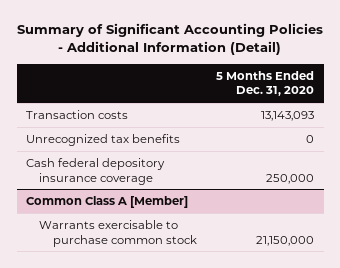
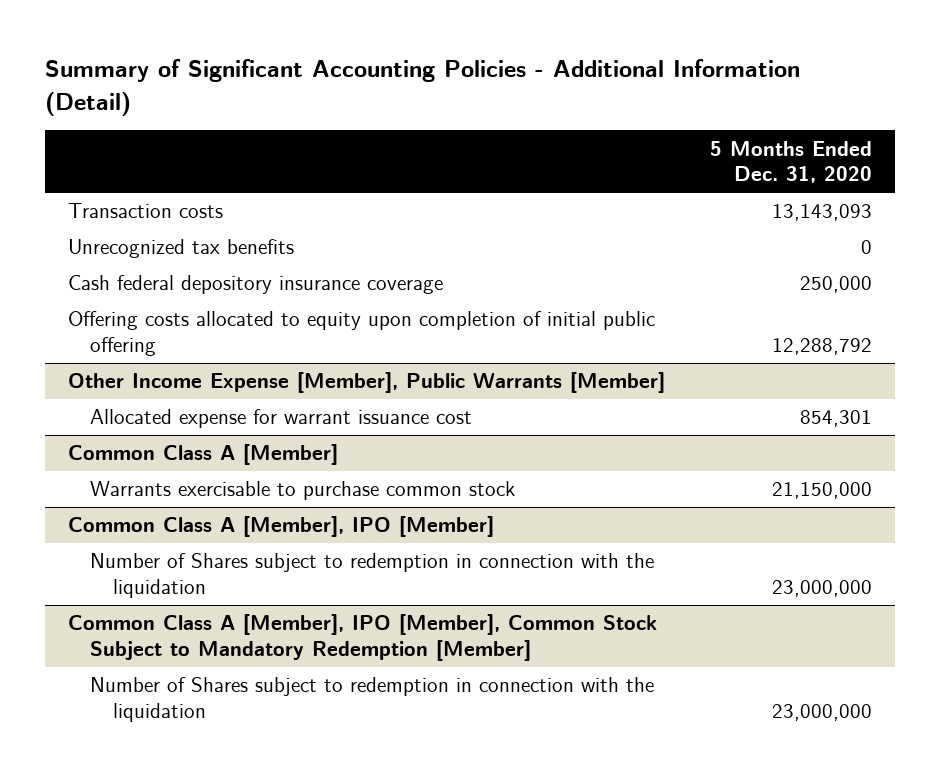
none -> [67,311,655,356] Offering costs allocated to equity upon completion of initial public offering
none -> [67,372,665,394] Other Income Expense [Member], Public Warrants [Member]
none -> [90,409,473,429] Allocated expense for warrant issuance cost
none -> [67,516,494,538] Common Class A [Member], IPO [Member]
none -> [90,553,655,598] Number of Shares subject to redemption in connection with the liquidation
none -> [67,614,657,661] Common Class A [Member], IPO [Member], Common Stock Subject to Mandatory Redemption [Member]
none -> [90,677,655,722] Number of Shares subject to redemption in connection with the liquidation

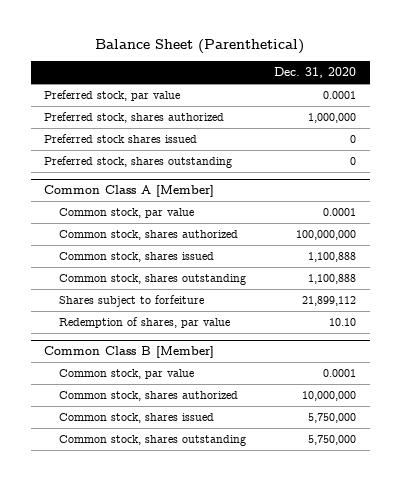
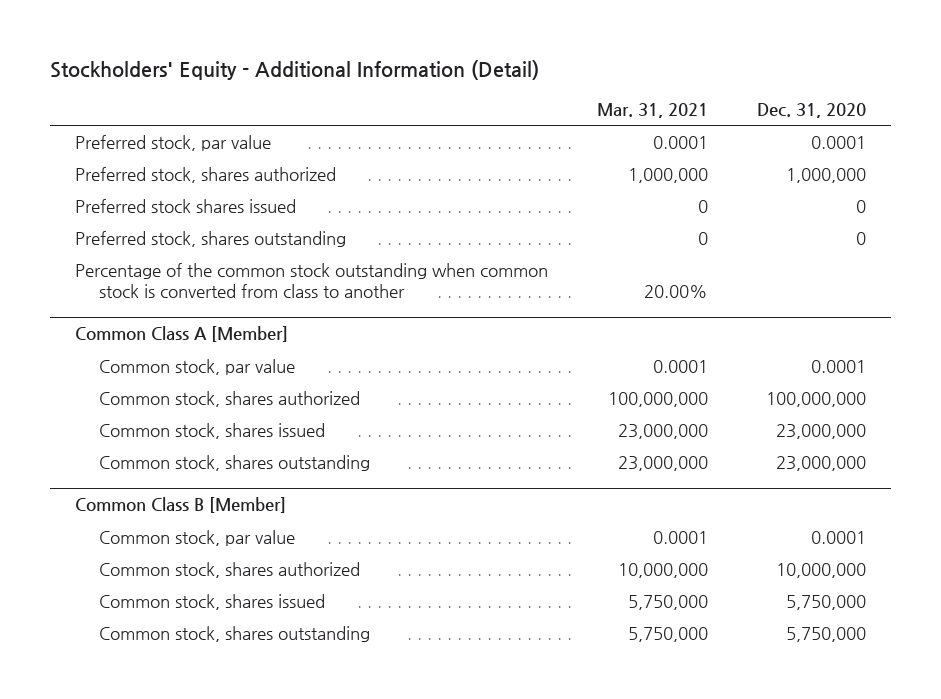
[95,39,305,55] Balance Sheet (Parenthetical) -> [50,60,540,81] Stockholders' Equity - Additional Information (Detail)
none -> [597,103,709,119] Mar. 31, 2021
none -> [74,262,548,298] Percentage of the common stock outstanding when common stock is converted from class to another
[59,295,205,308] Shares subject to forfeiture -> none
[59,317,231,329] Redemption of shares, par value -> none
[308,252,357,263] 1,100,888 -> [776,423,867,439] 23,000,000
[308,274,357,285] 1,100,888 -> [776,455,867,471] 23,000,000

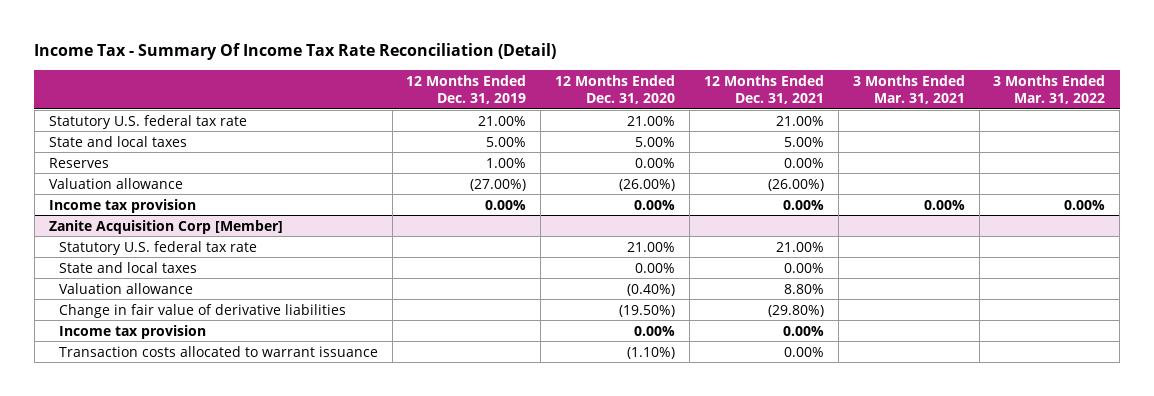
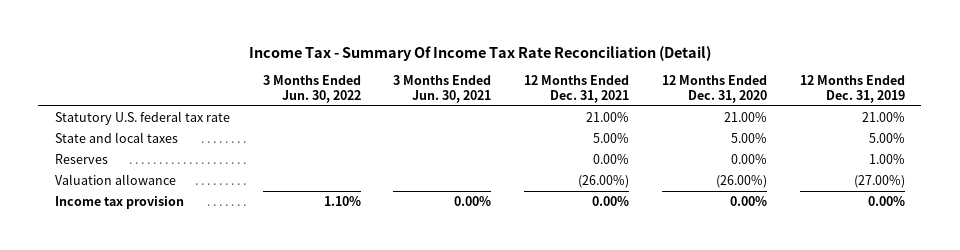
[852,74,965,105] 3 Months Ended Mar. 31, 2021 -> none
[993,74,1106,105] 3 Months Ended Mar. 31, 2022 -> none
none -> [262,75,361,103] 3 Months Ended Jun. 30, 2022
none -> [393,75,492,103] 3 Months Ended Jun. 30, 2021
[48,219,283,234] Zanite Acquisition Corp [Member] -> none
[58,240,257,255] Statutory U.S. federal tax rate -> none
[58,261,197,273] State and local taxes -> none
[58,282,193,294] Valuation allowance -> none
[58,303,346,318] Change in fair value of derivative liabilities -> none
[58,324,206,339] Income tax provision -> none
[58,345,378,357] Transaction costs allocated to warrant issuance -> none

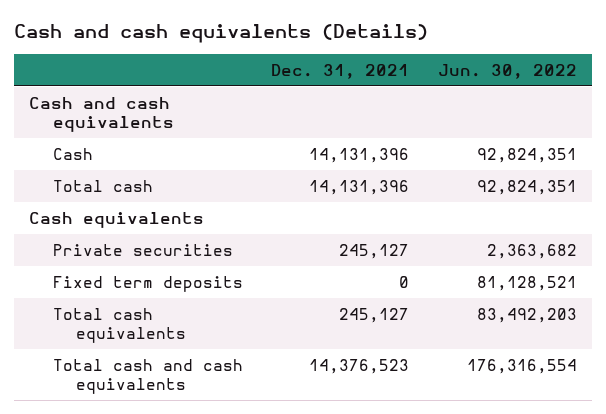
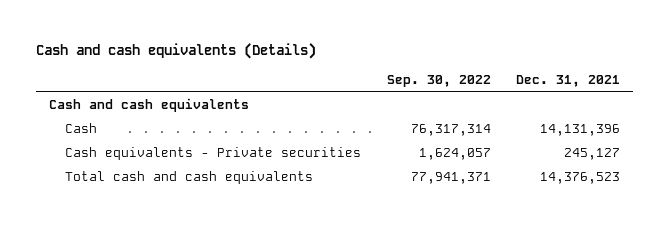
[438,63,578,79] Jun. 30, 2022 -> none
none -> [386,74,491,87] Sep. 30, 2022
[52,179,153,192] Total cash -> none
[28,211,204,228] Cash equivalents -> none
[52,275,243,292] Fixed term deposits -> none
[52,307,187,344] Total cash equivalents -> none
[52,243,233,256] Private securities -> [65,147,362,161] Cash equivalents - Private securities

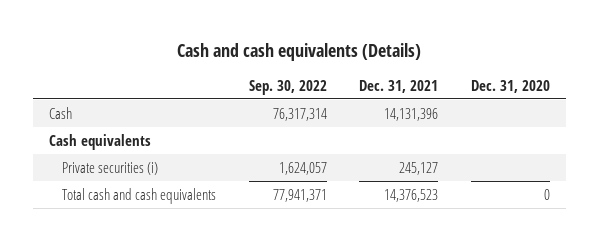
none -> [470,79,550,93] Dec. 31, 2020
[48,98,249,113] Cash and cash equivalents -> none
none -> [49,133,152,150] Cash equivalents
[65,147,362,161] Cash equivalents - Private securities -> [62,161,159,175] Private securities (i)

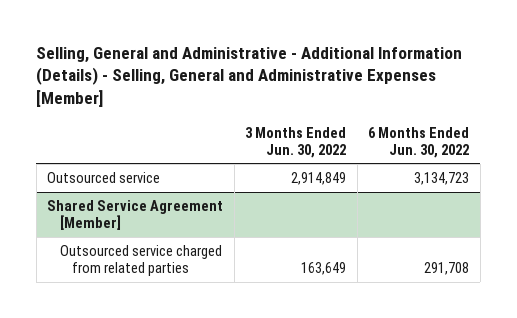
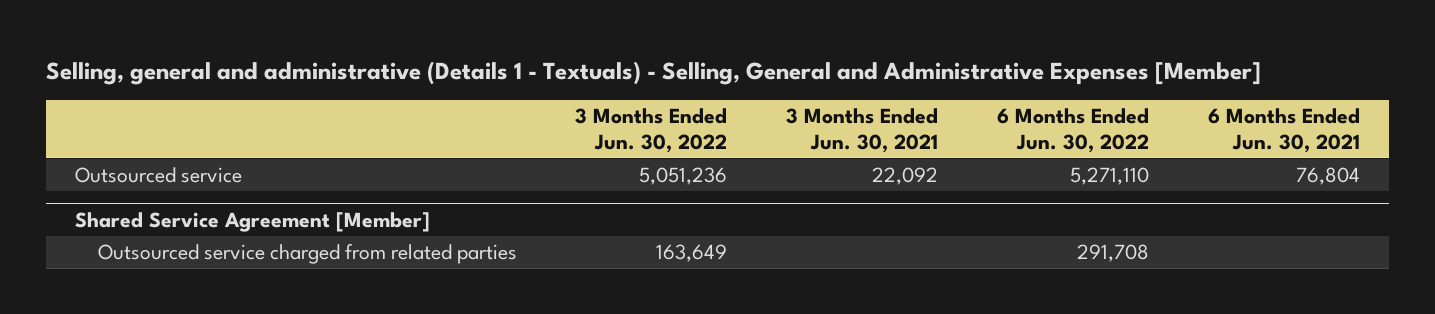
[36,46,463,108] Selling, General and Administrative - Additional Information (Details) - Selling, General and Administrative Expenses [Member] -> [45,61,1261,86] Selling, general and administrative (Details 1 - Textuals) - Selling, General and Administrative Expenses [Member]
none -> [786,108,939,153] 3 Months Ended Jun. 30, 2021
none -> [1207,108,1360,153] 6 Months Ended Jun. 30, 2021
[291,172,347,186] 2,914,849 -> [639,167,728,186] 5,051,236
[414,172,470,186] 3,134,723 -> [1069,167,1149,186] 5,271,110

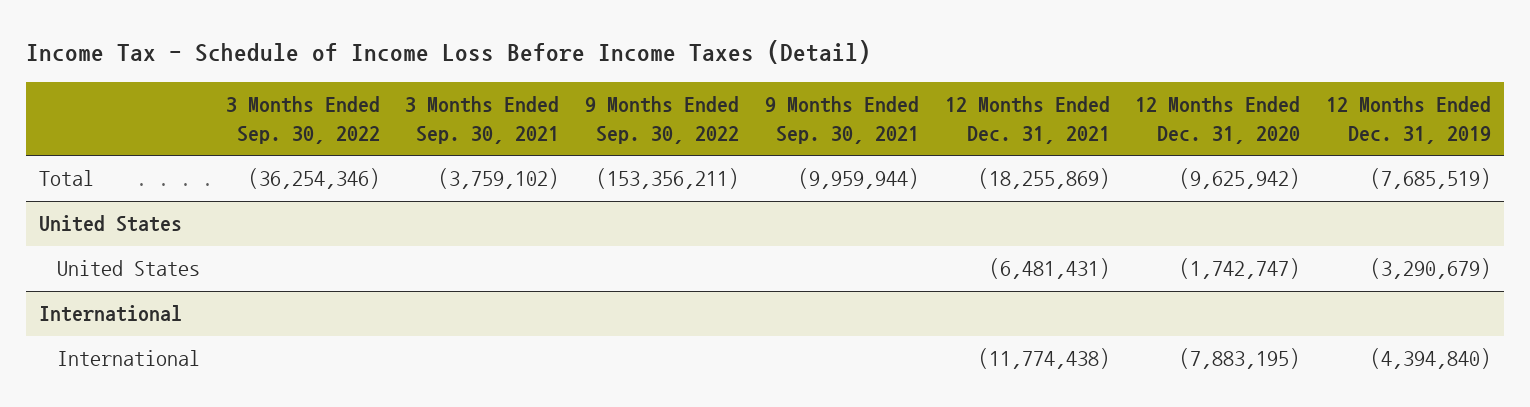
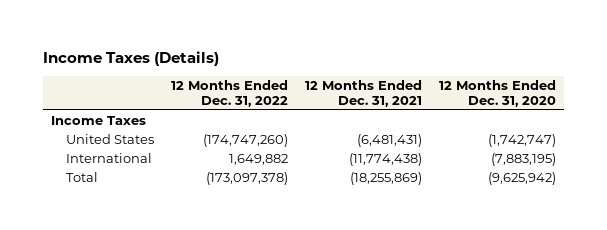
[26,40,872,65] Income Tax - Schedule of Income Loss Before Income Taxes (Detail) -> [42,50,219,66] Income Taxes (Details)
[225,96,380,144] 3 Months Ended Sep. 30, 2022 -> none
[405,96,560,144] 3 Months Ended Sep. 30, 2021 -> none
[585,96,740,144] 9 Months Ended Sep. 30, 2022 -> none
[764,96,919,144] 9 Months Ended Sep. 30, 2021 -> none
[1326,96,1492,144] 12 Months Ended Dec. 31, 2019 -> none
none -> [170,79,288,107] 12 Months Ended Dec. 31, 2022
[39,215,183,233] United States -> none
none -> [51,116,147,126] Income Taxes
[39,305,183,323] International -> none
[39,170,95,187] Total -> [65,172,98,183] Total

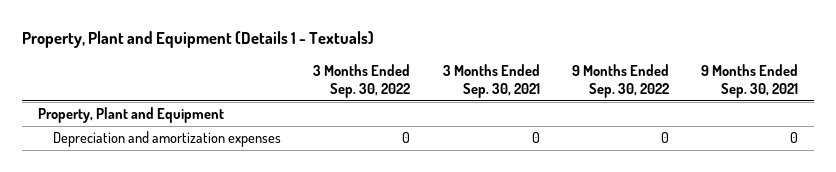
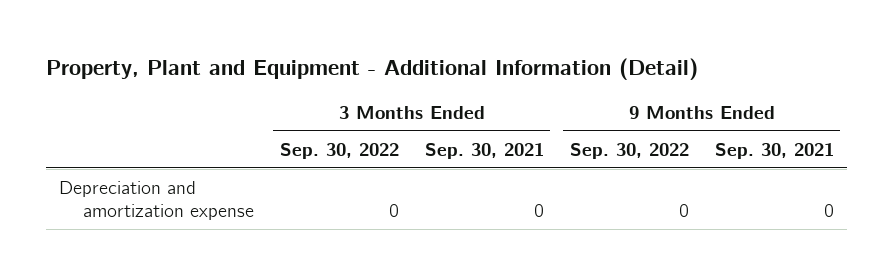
[21,31,374,49] Property, Plant and Equipment (Details 1 - Textuals) -> [45,57,698,80] Property, Plant and Equipment - Additional Information (Detail)
[37,107,224,124] Property, Plant and Equipment -> none
[53,131,282,148] Depreciation and amortization expenses -> [58,181,254,220] Depreciation and amortization expense

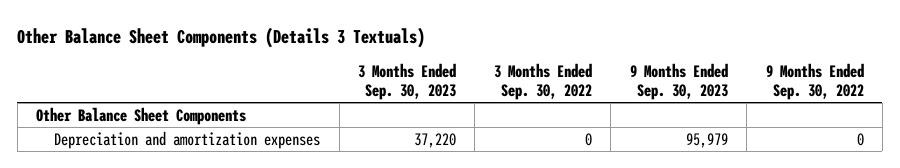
[45,57,698,80] Property, Plant and Equipment - Additional Information (Detail) -> [17,26,426,48] Other Balance Sheet Components (Details 3 Textuals)
[424,142,544,159] Sep. 30, 2021 -> none
[714,142,834,159] Sep. 30, 2021 -> none
none -> [358,62,457,101] 3 Months Ended Sep. 30, 2023
none -> [629,62,728,101] 9 Months Ended Sep. 30, 2023
none -> [36,106,247,125] Other Balance Sheet Components
[58,181,254,220] Depreciation and amortization expense -> [54,130,321,149] Depreciation and amortization expenses

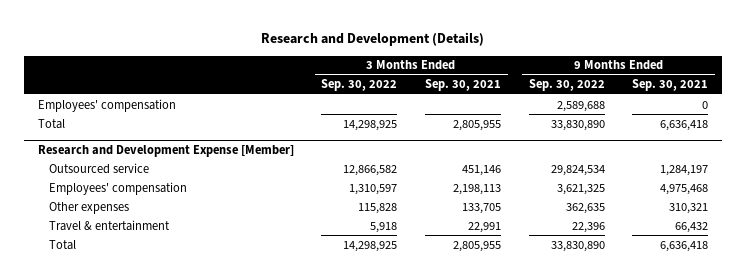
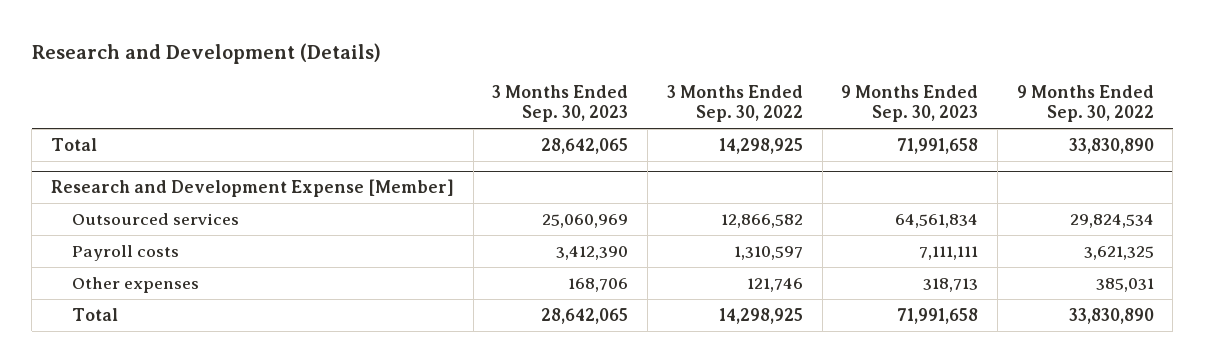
[425,79,502,92] Sep. 30, 2021 -> none
[632,79,709,92] Sep. 30, 2021 -> none
none -> [492,84,629,123] 3 Months Ended Sep. 30, 2023
none -> [841,84,979,123] 9 Months Ended Sep. 30, 2023
[37,98,176,112] Employees' compensation -> none
[48,219,170,231] Travel & entertainment -> none
[48,162,149,174] Outsourced service -> [72,212,240,225] Outsourced services
[48,181,187,195] Employees' compensation -> [72,244,180,261] Payroll costs
[358,202,398,214] 115,828 -> [746,277,803,292] 121,746
[565,202,605,214] 362,635 -> [1095,277,1154,292] 385,031

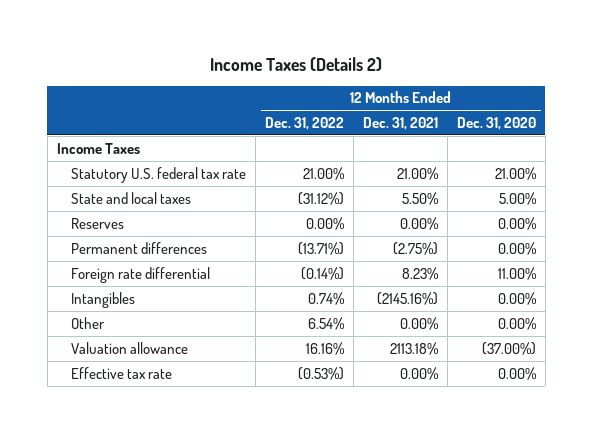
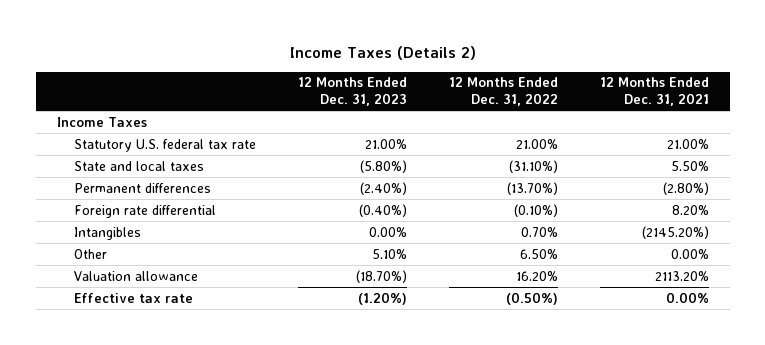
[457,116,537,130] Dec. 31, 2020 -> none
none -> [298,77,408,106] 12 Months Ended Dec. 31, 2023
[71,217,125,229] Reserves -> none
[298,191,345,205] (31.12%) -> [508,159,558,173] (31.10%)
[298,241,345,255] (13.71%) -> [506,181,558,195] (13.70%)
[393,241,439,255] (2.75%) -> [662,181,709,195] (2.80%)
[301,266,345,280] (0.14%) -> [513,203,558,217] (0.10%)
[402,266,439,280] 8.23% -> [671,204,709,215] 8.20%
[308,291,345,305] 0.74% -> [520,226,558,237] 0.70%
[377,291,439,305] (2145.16%) -> [641,225,709,239] (2145.20%)
[308,316,345,330] 6.54% -> [519,248,558,259] 6.50%
[306,341,345,355] 16.16% -> [515,270,558,281] 16.20%
[390,341,439,355] 2113.18% -> [654,270,709,281] 2113.20%
[298,366,345,380] (0.53%) -> [505,291,558,305] (0.50%)

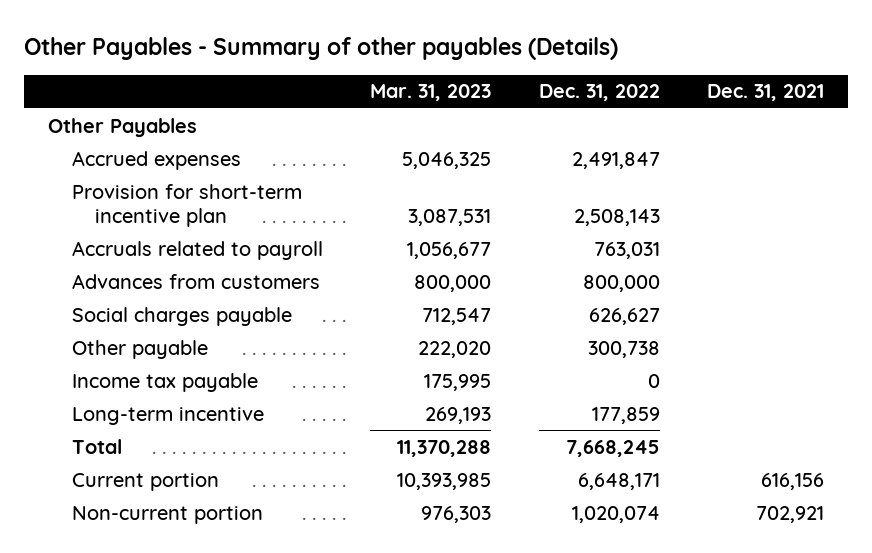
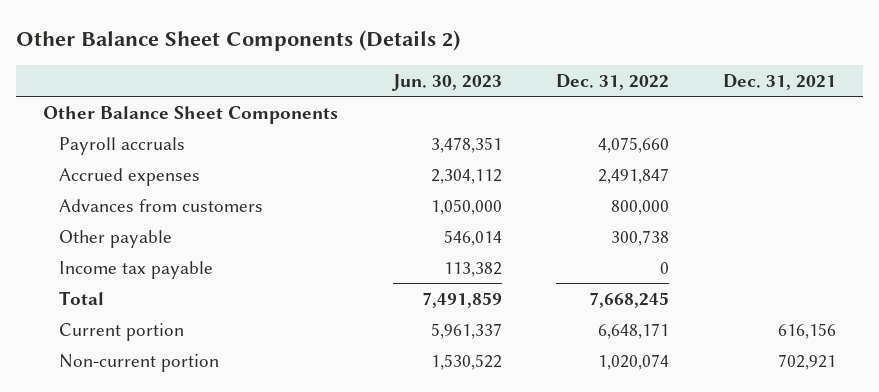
[24,36,619,60] Other Payables - Summary of other payables (Details) -> [16,29,461,51] Other Balance Sheet Components (Details 2)
[370,84,492,102] Mar. 31, 2023 -> none
none -> [391,73,502,91] Jun. 30, 2023
[47,117,197,137] Other Payables -> none
none -> [43,105,339,124] Other Balance Sheet Components
none -> [59,136,186,155] Payroll accruals
[71,183,302,227] Provision for short-term incentive plan -> none
[71,240,323,260] Accruals related to payroll -> none
[71,306,292,326] Social charges payable -> none
[71,406,264,425] Long-term incentive -> none

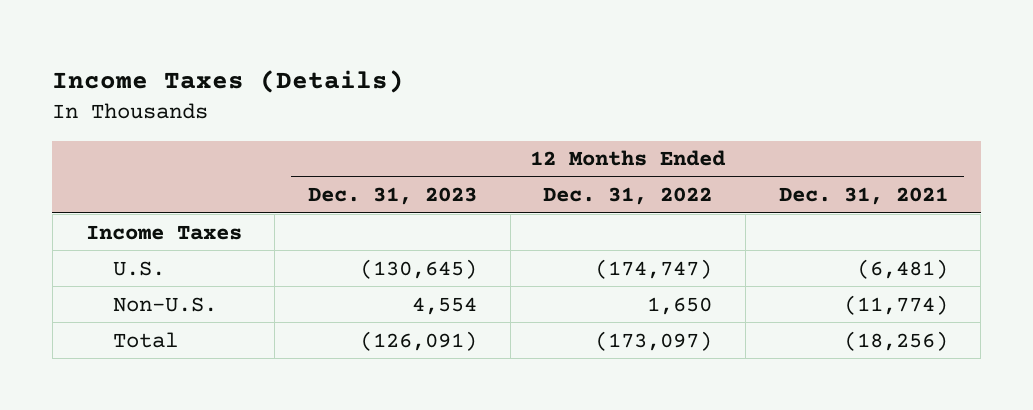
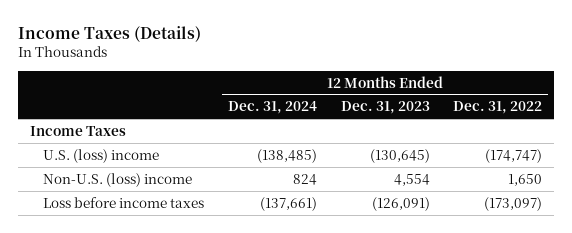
[778,187,948,206] Dec. 31, 2021 -> none
none -> [227,101,317,115] Dec. 31, 2024
[112,260,165,276] U.S. -> [43,148,160,163] U.S. (loss) income
[112,296,217,312] Non-U.S. -> [43,172,193,187] Non-U.S. (loss) income
[112,331,178,348] Total -> [43,196,205,208] Loss before income taxes

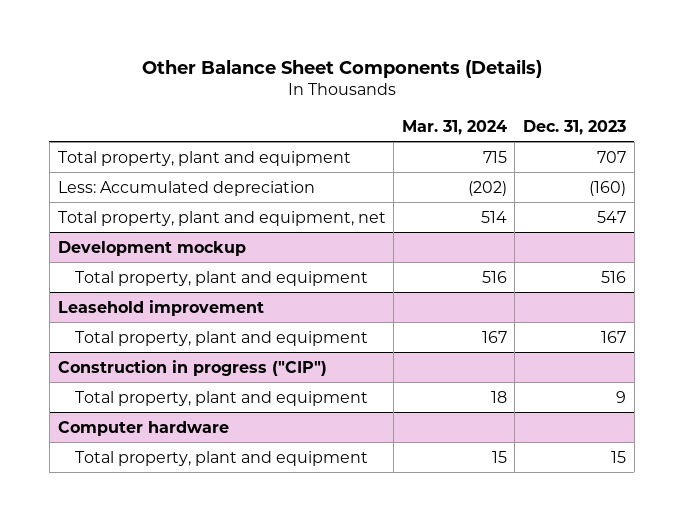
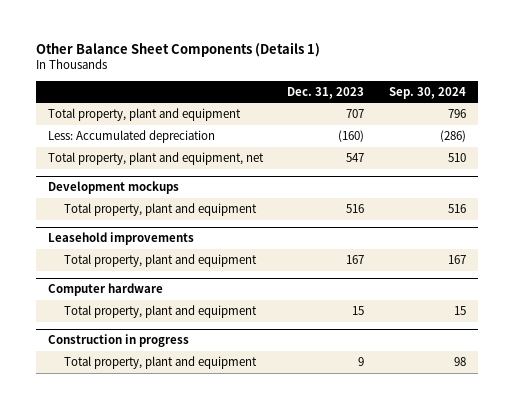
[141,59,542,79] Other Balance Sheet Components (Details) -> [35,41,320,57] Other Balance Sheet Components (Details 1)
[401,119,507,135] Mar. 31, 2024 -> none
none -> [388,86,466,99] Sep. 30, 2024
[57,240,246,256] Development mockup -> [48,181,180,195] Development mockups
[57,299,264,316] Leasehold improvement -> [48,232,195,246] Leasehold improvements
[57,359,327,376] Construction in progress ("CIP") -> none
[75,390,369,406] Total property, plant and equipment -> none
none -> [48,334,190,348] Construction in progress
none -> [63,355,257,369] Total property, plant and equipment

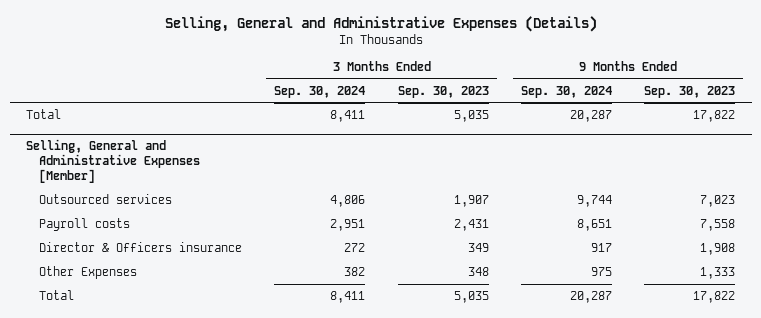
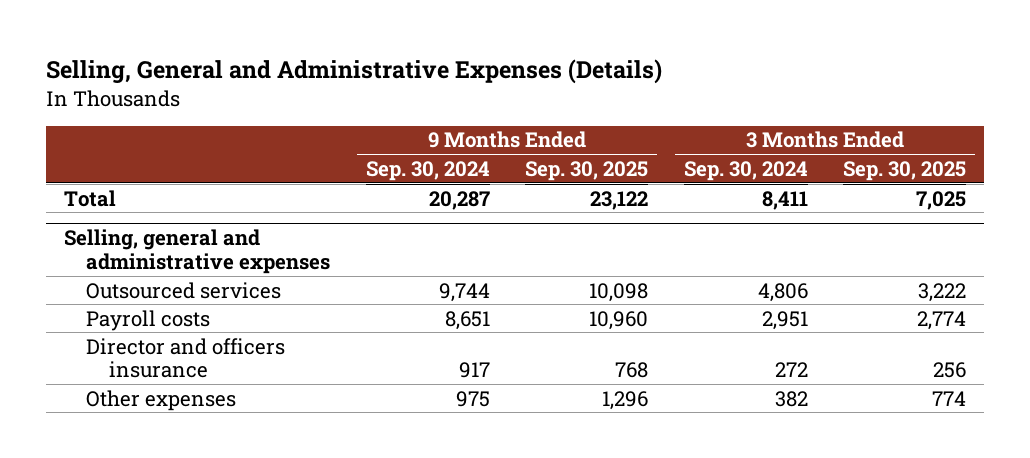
[397,85,489,98] Sep. 30, 2023 -> none
[644,85,736,98] Sep. 30, 2023 -> none
none -> [525,160,649,181] Sep. 30, 2025
none -> [842,160,966,181] Sep. 30, 2025
[25,139,201,184] Selling, General and Administrative Expenses [Member] -> [64,229,331,274] Selling, general and administrative expenses
[39,289,75,300] Total -> none
[39,241,243,252] Director & Officers insurance -> [86,337,286,379] Director and officers insurance
[39,265,138,279] Other Expenses -> [86,389,237,411] Other expenses

